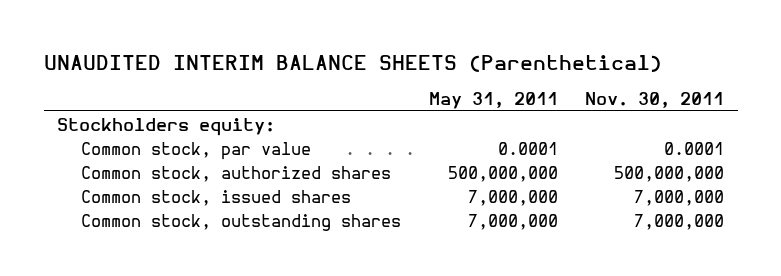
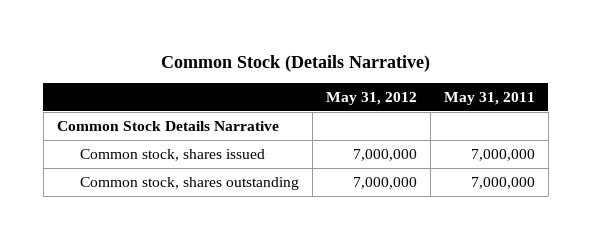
[43,54,662,72] UNAUDITED INTERIM BALANCE SHEETS (Parenthetical) -> [160,54,430,72] Common Stock (Details Narrative)
[584,91,724,108] Nov. 30, 2011 -> none
none -> [326,91,418,105] May 31, 2012
[57,117,276,136] Stockholders equity: -> none
[81,141,312,160] Common stock, par value -> none
[81,165,392,182] Common stock, authorized shares -> none
none -> [56,120,279,131] Common Stock Details Narrative
[81,189,352,206] Common stock, issued shares -> [80,148,266,161] Common stock, shares issued
[81,213,402,231] Common stock, outstanding shares -> [80,176,300,190] Common stock, shares outstanding

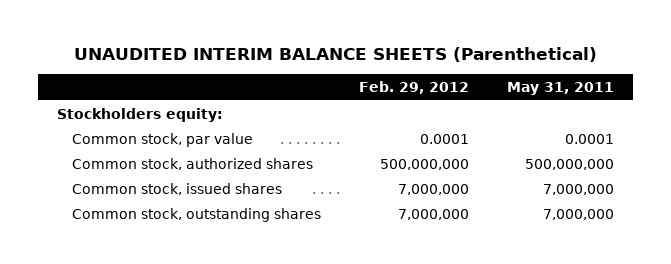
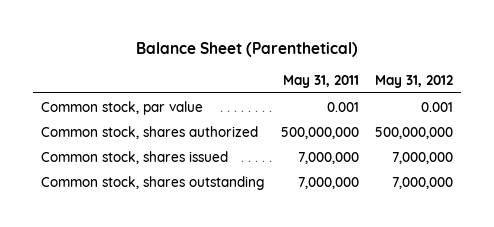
[73,47,597,63] UNAUDITED INTERIM BALANCE SHEETS (Parenthetical) -> [136,41,359,57] Balance Sheet (Parenthetical)
[358,81,469,95] Feb. 29, 2012 -> none
none -> [374,74,453,88] May 31, 2012
[57,107,224,122] Stockholders equity: -> none
[564,133,614,144] 0.0001 -> [326,101,359,112] 0.001
[71,157,313,170] Common stock, authorized shares -> [41,125,259,139] Common stock, shares authorized
[71,182,282,195] Common stock, issued shares -> [41,150,229,164] Common stock, shares issued
[71,207,321,222] Common stock, outstanding shares -> [41,175,265,190] Common stock, shares outstanding

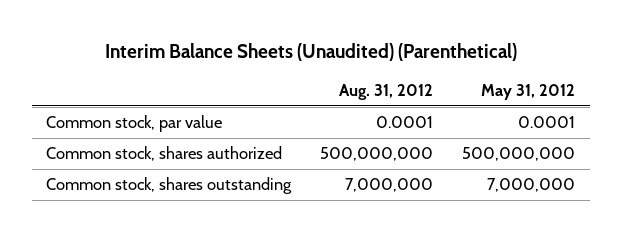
[136,41,359,57] Balance Sheet (Parenthetical) -> [104,42,517,61] Interim Balance Sheets (Unaudited) (Parenthetical)
[282,74,359,88] May 31, 2011 -> none
none -> [339,83,434,100] Aug. 31, 2012
[420,101,453,112] 0.001 -> [518,116,576,129] 0.0001
[41,150,229,164] Common stock, shares issued -> none

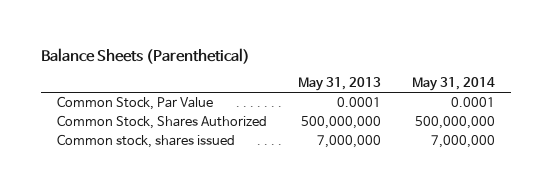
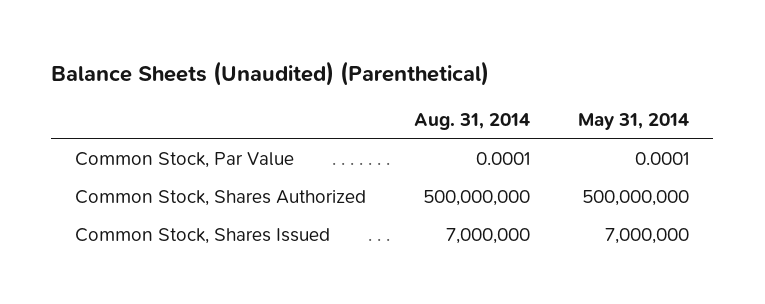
[41,47,251,64] Balance Sheets (Parenthetical) -> [51,61,490,87] Balance Sheets (Unaudited) (Parenthetical)
[298,77,382,92] May 31, 2013 -> none
none -> [414,112,531,130] Aug. 31, 2014
[56,133,235,148] Common stock, shares issued -> [75,227,331,244] Common Stock, Shares Issued

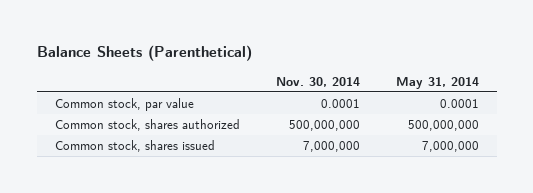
[51,61,490,87] Balance Sheets (Unaudited) (Parenthetical) -> [36,45,252,62] Balance Sheets (Parenthetical)
[414,112,531,130] Aug. 31, 2014 -> none
none -> [275,76,360,87] Nov. 30, 2014
[75,151,295,168] Common Stock, Par Value -> [54,98,194,112] Common stock, par value
[75,189,367,206] Common Stock, Shares Authorized -> [54,119,240,132] Common stock, shares authorized
[75,227,331,244] Common Stock, Shares Issued -> [54,140,215,153] Common stock, shares issued

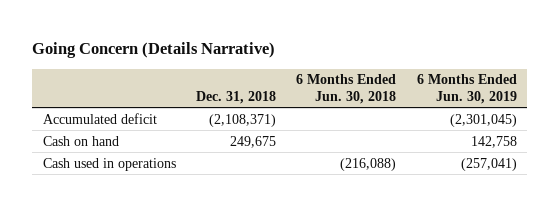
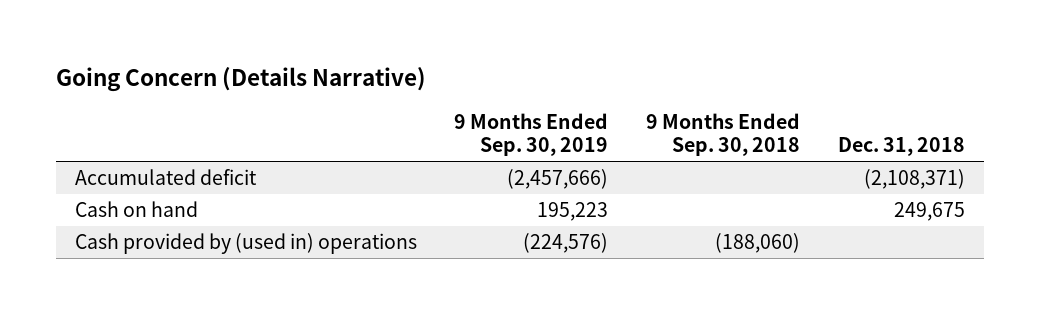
[296,74,397,104] 6 Months Ended Jun. 30, 2018 -> none
[416,74,517,104] 6 Months Ended Jun. 30, 2019 -> none
none -> [454,112,609,157] 9 Months Ended Sep. 30, 2019
none -> [646,112,801,157] 9 Months Ended Sep. 30, 2018
[42,157,176,171] Cash used in operations -> [74,233,417,255] Cash provided by (used in) operations

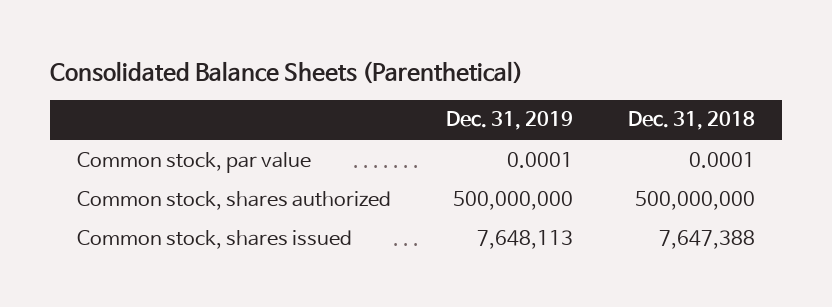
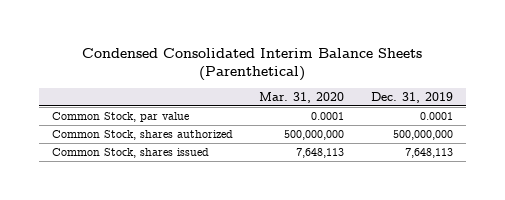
[49,61,523,85] Consolidated Balance Sheets (Parenthetical) -> [82,47,423,82] Condensed Consolidated Interim Balance Sheets (Parenthetical)
[627,111,755,131] Dec. 31, 2018 -> none
none -> [259,91,345,103] Mar. 31, 2020
[77,151,312,173] Common stock, par value -> [52,111,190,122] Common Stock, par value
[77,190,392,210] Common stock, shares authorized -> [52,129,234,140] Common Stock, shares authorized
[77,229,353,249] Common stock, shares issued -> [52,147,210,158] Common Stock, shares issued

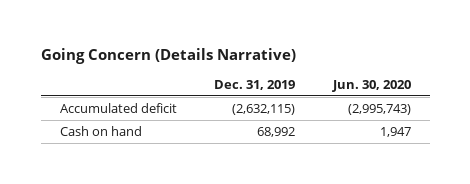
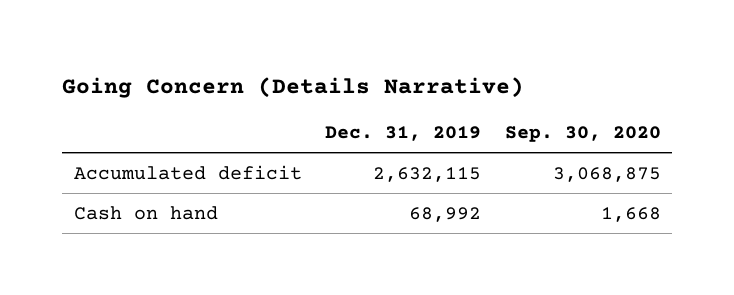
[331,80,411,93] Jun. 30, 2020 -> none
none -> [504,126,661,143] Sep. 30, 2020
[232,103,296,115] (2,632,115) -> [373,166,482,182] 2,632,115

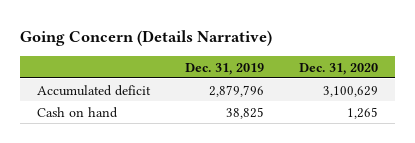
[504,126,661,143] Sep. 30, 2020 -> none
none -> [298,62,378,75] Dec. 31, 2020
[373,166,482,182] 2,632,115 -> [209,84,265,97] 2,879,796
[409,206,482,222] 68,992 -> [226,106,265,119] 38,825

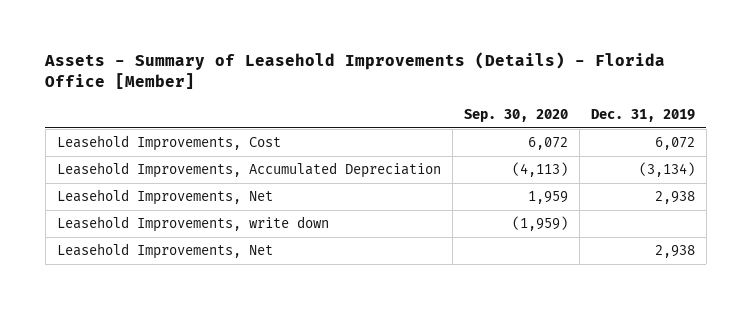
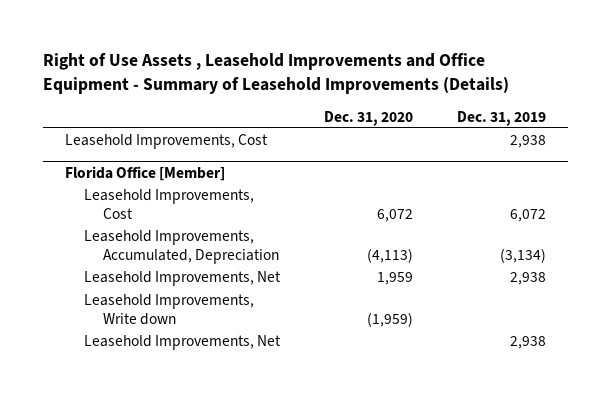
[44,52,666,89] Assets - Summary of Leasehold Improvements (Details) - Florida Office [Member] -> [42,53,509,95] Right of Use Assets , Leasehold Improvements and Office Equipment - Summary of Leasehold Improvements (Details)
[463,108,568,122] Sep. 30, 2020 -> none
none -> [323,110,413,126] Dec. 31, 2020
none -> [64,134,268,150] Leasehold Improvements, Cost
none -> [64,165,225,181] Florida Office [Member]
[56,162,441,179] Leasehold Improvements, Accumulated Depreciation -> [83,230,280,264] Leasehold Improvements, Accumulated, Depreciation
[56,216,329,233] Leasehold Improvements, write down -> [83,294,254,325] Leasehold Improvements, Write down

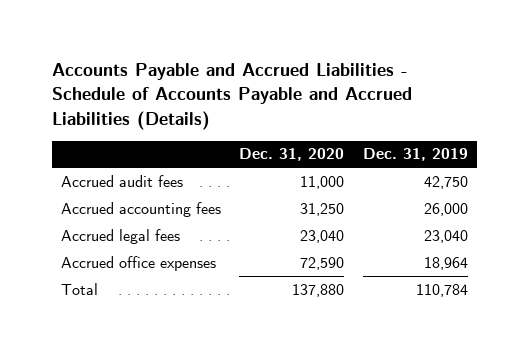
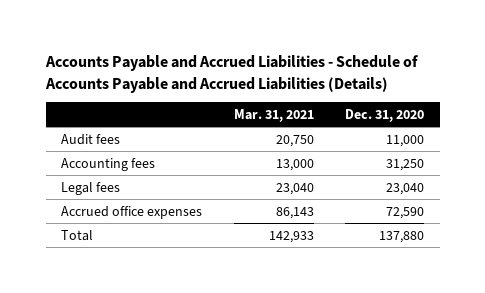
[362,148,468,162] Dec. 31, 2019 -> none
none -> [233,108,314,122] Mar. 31, 2021
[60,174,183,187] Accrued audit fees -> [61,133,121,145] Audit fees
[60,201,221,217] Accrued accounting fees -> [61,157,156,171] Accounting fees
[60,228,180,244] Accrued legal fees -> [61,181,121,195] Legal fees

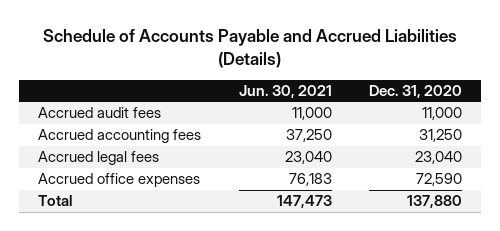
[44,55,418,93] Accounts Payable and Accrued Liabilities - Schedule of Accounts Payable and Accrued Liabilities (Details) -> [43,28,458,68] Schedule of Accounts Payable and Accrued Liabilities (Details)
[233,108,314,122] Mar. 31, 2021 -> none
none -> [238,84,332,98] Jun. 30, 2021
[61,133,121,145] Audit fees -> [37,107,161,119] Accrued audit fees
[61,157,156,171] Accounting fees -> [37,129,201,144] Accrued accounting fees
[61,181,121,195] Legal fees -> [37,151,159,166] Accrued legal fees

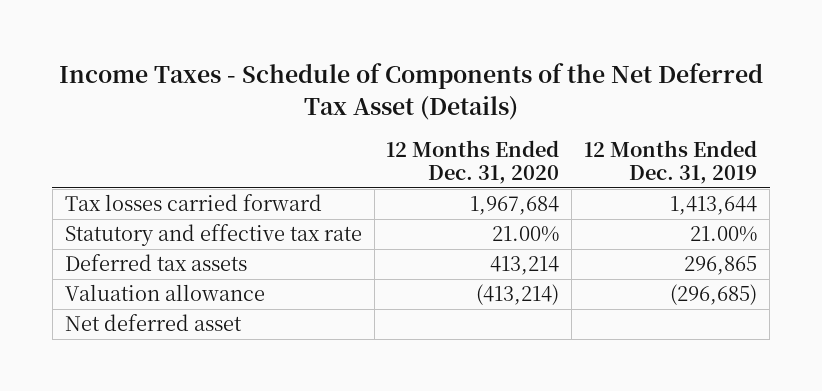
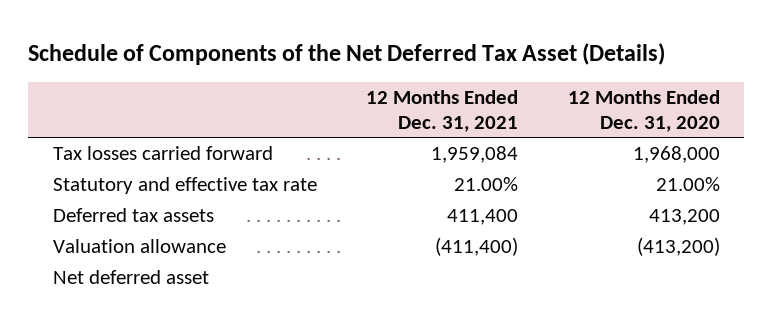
[58,63,763,120] Income Taxes - Schedule of Components of the Net Deferred Tax Asset (Details) -> [28,42,666,65] Schedule of Components of the Net Deferred Tax Asset (Details)
[584,139,758,185] 12 Months Ended Dec. 31, 2019 -> none
none -> [366,89,519,132] 12 Months Ended Dec. 31, 2021
[470,196,560,216] 1,967,684 -> [632,146,720,164] 1,968,000
[490,256,560,276] 413,214 -> [648,209,720,226] 413,200
[476,284,560,306] (413,214) -> [636,237,720,257] (413,200)

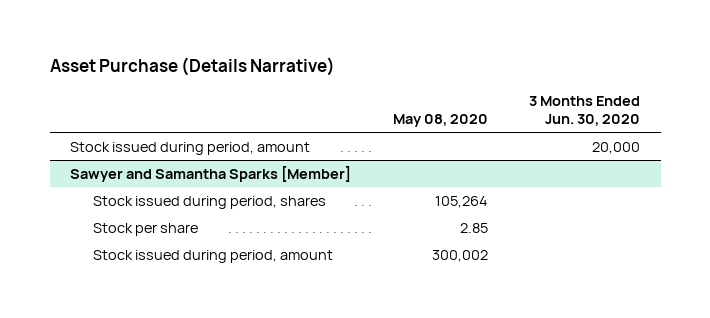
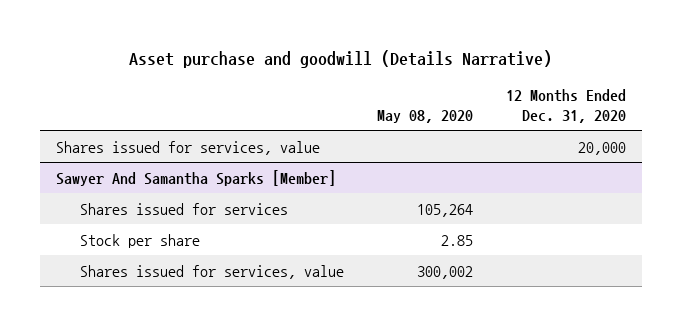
[49,57,335,77] Asset Purchase (Details Narrative) -> [128,49,552,68] Asset purchase and goodwill (Details Narrative)
[529,95,641,127] 3 Months Ended Jun. 30, 2020 -> none
none -> [505,88,626,123] 12 Months Ended Dec. 31, 2020
[70,141,311,155] Stock issued during period, amount -> [56,140,321,155] Shares issued for services, value
[70,165,352,182] Sawyer and Samantha Sparks [Member] -> [56,169,337,186] Sawyer And Samantha Sparks [Member]
[92,195,326,209] Stock issued during period, shares -> [79,202,288,215] Shares issued for services
[92,249,333,263] Stock issued during period, amount -> [79,264,344,279] Shares issued for services, value

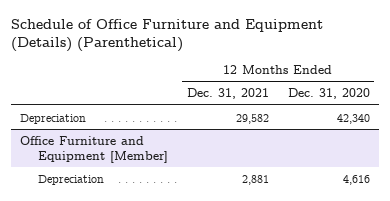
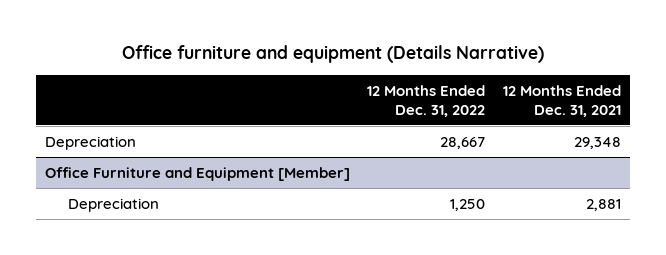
[10,18,323,52] Schedule of Office Furniture and Equipment (Details) (Parenthetical) -> [121,45,544,64] Office furniture and equipment (Details Narrative)
[287,88,370,100] Dec. 31, 2020 -> none
none -> [367,84,486,117] 12 Months Ended Dec. 31, 2022
[235,113,269,124] 29,582 -> [574,136,622,149] 29,348

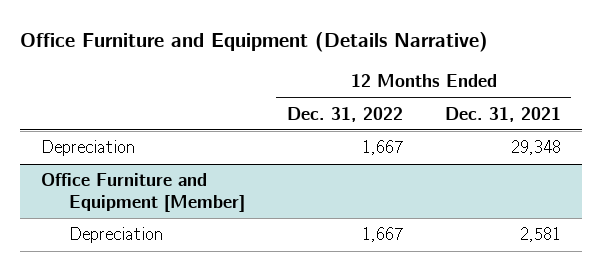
[121,45,544,64] Office furniture and equipment (Details Narrative) -> [20,32,489,53] Office Furniture and Equipment (Details Narrative)
[440,136,486,149] 28,667 -> [361,140,403,156] 1,667
[450,198,486,211] 1,250 -> [361,227,403,243] 1,667
[586,198,622,211] 2,881 -> [519,227,561,243] 2,581

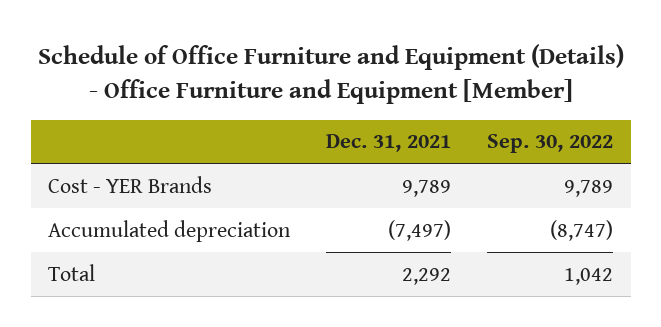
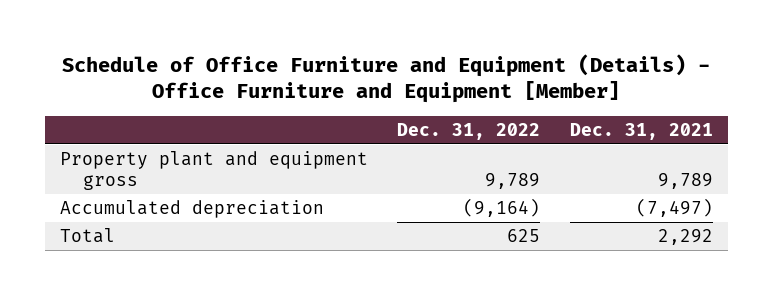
[486,134,613,154] Sep. 30, 2022 -> none
none -> [397,122,541,140] Dec. 31, 2022
[48,175,213,193] Cost - YER Brands -> [59,151,368,190] Property plant and equipment gross

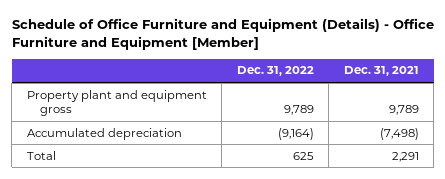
[636,198,714,218] (7,497) -> [379,127,419,140] (7,498)
[658,229,714,246] 2,292 -> [391,151,419,162] 2,291

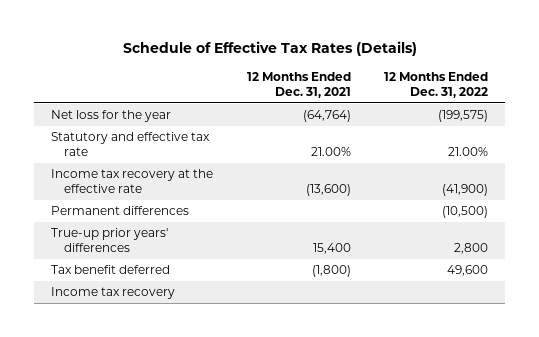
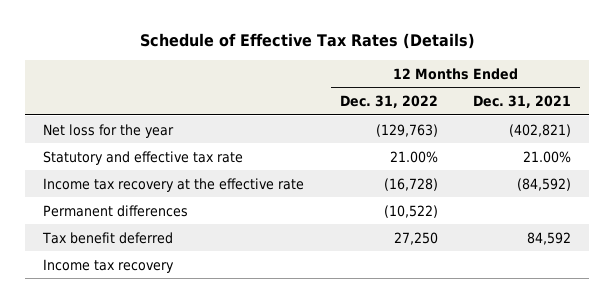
[302,110,351,123] (64,764) -> [509,123,572,137] (402,821)
[437,110,488,123] (199,575) -> [375,123,438,137] (129,763)
[51,228,169,253] True-up prior years' differences -> none
[305,184,351,197] (13,600) -> [517,177,572,191] (84,592)
[441,184,488,197] (41,900) -> [383,177,438,191] (16,728)
[441,206,488,219] (10,500) -> [383,204,438,218] (10,522)
[311,265,351,278] (1,800) -> [527,231,572,245] 84,592
[446,265,488,277] 49,600 -> [393,231,438,245] 27,250

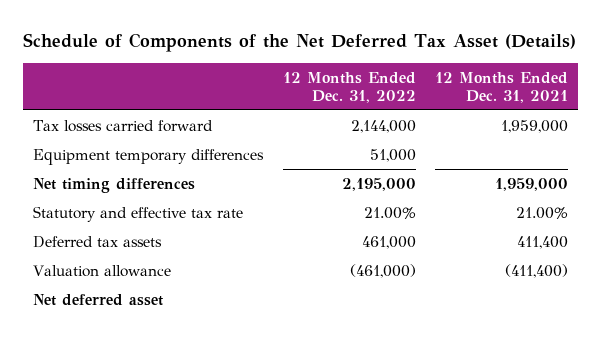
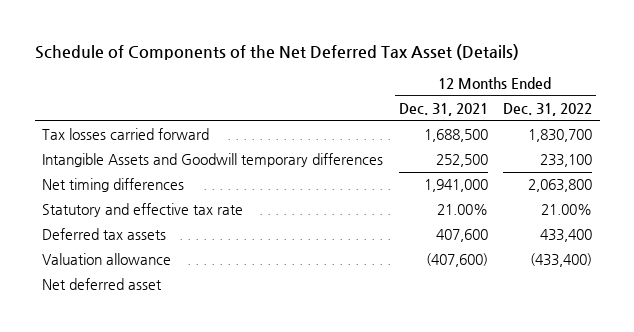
[33,148,265,165] Equipment temporary differences -> none
[350,119,416,133] 2,144,000 -> [527,129,592,143] 1,830,700
[501,119,569,133] 1,959,000 -> [423,129,488,143] 1,688,500
none -> [42,153,384,168] Intangible Assets and Goodwill temporary differences
[341,177,416,191] 2,195,000 -> [527,179,592,193] 2,063,800
[495,177,569,191] 1,959,000 -> [423,179,488,193] 1,941,000
[361,235,416,249] 461,000 -> [539,229,592,243] 433,400
[517,235,569,249] 411,400 -> [435,229,488,243] 407,600
[349,263,416,278] (461,000) -> [529,253,592,268] (433,400)
[505,263,569,278] (411,400) -> [425,253,488,268] (407,600)

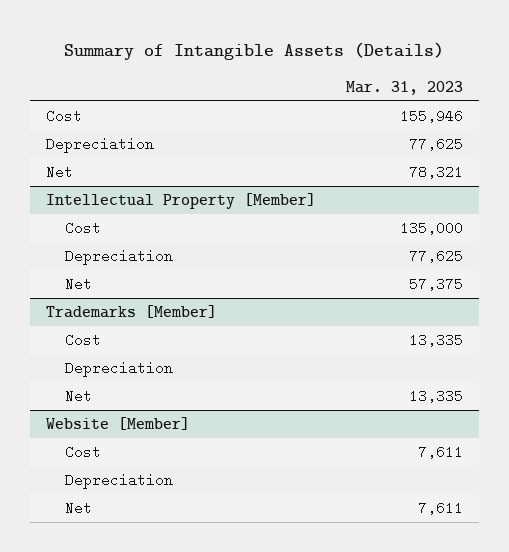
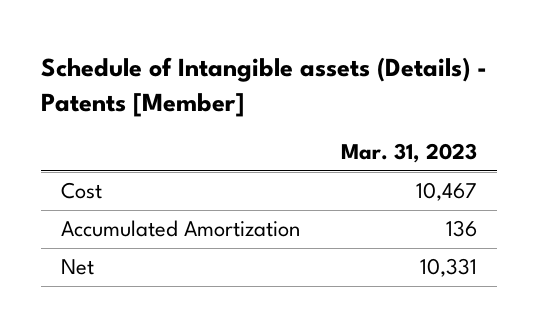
[64,41,445,60] Summary of Intangible Assets (Details) -> [41,56,488,117] Schedule of Intangible assets (Details) - Patents [Member]
[45,137,154,154] Depreciation -> none
[45,193,316,210] Intellectual Property [Member] -> none
[64,221,101,236] Cost -> none
[64,249,173,266] Depreciation -> none
[64,277,92,292] Net -> none
[45,305,217,319] Trademarks [Member] -> none
[64,333,101,348] Cost -> none
[64,361,173,378] Depreciation -> none
[64,389,92,404] Net -> none
[45,417,190,431] Website [Member] -> none
[64,445,101,460] Cost -> none
[64,473,173,490] Depreciation -> none
[64,501,92,516] Net -> none
[400,109,464,124] 155,946 -> [415,182,477,202] 10,467
none -> [61,220,301,238] Accumulated Amortization
[409,165,464,180] 78,321 -> [419,258,477,278] 10,331

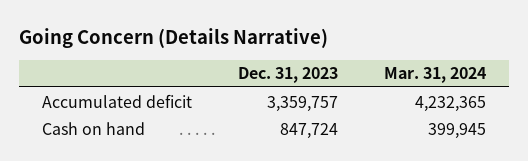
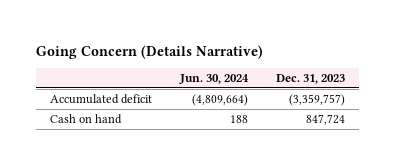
[383,67,486,84] Mar. 31, 2024 -> none
none -> [179,74,250,85] Jun. 30, 2024
[266,95,338,112] 3,359,757 -> [289,93,346,106] (3,359,757)

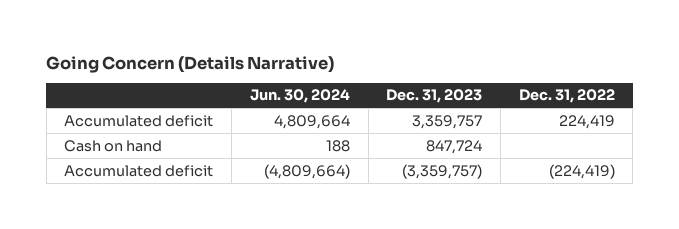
none -> [518,89,615,104] Dec. 31, 2022
none -> [64,114,214,127] Accumulated deficit
[50,93,153,104] Accumulated deficit -> [64,164,214,177] Accumulated deficit

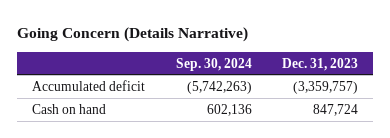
[249,89,350,104] Jun. 30, 2024 -> none
[518,89,615,104] Dec. 31, 2022 -> none
none -> [175,57,252,71] Sep. 30, 2024
[64,114,214,127] Accumulated deficit -> none
[64,139,163,152] Cash on hand -> [32,103,107,114] Cash on hand

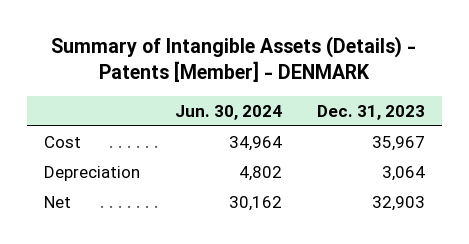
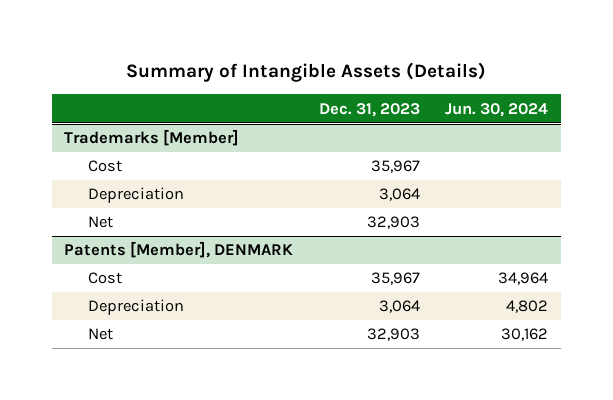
[51,35,417,83] Summary of Intangible Assets (Details) - Patents [Member] - DENMARK -> [126,62,487,83] Summary of Intangible Assets (Details)
none -> [64,129,240,147] Trademarks [Member]
none -> [87,160,122,173] Cost
none -> [87,187,184,204] Depreciation
none -> [87,216,113,229] Net
none -> [64,241,294,259] Patents [Member], DENMARK

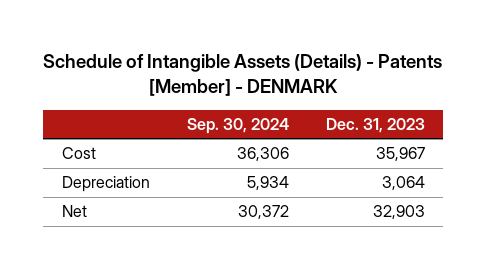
[126,62,487,83] Summary of Intangible Assets (Details) -> [43,54,443,97] Schedule of Intangible Assets (Details) - Patents [Member] - DENMARK
[445,102,549,117] Jun. 30, 2024 -> none
none -> [186,117,289,134] Sep. 30, 2024
[64,129,240,147] Trademarks [Member] -> none
[64,241,294,259] Patents [Member], DENMARK -> none
[87,272,122,285] Cost -> none
[87,299,184,316] Depreciation -> none
[87,328,113,341] Net -> none

